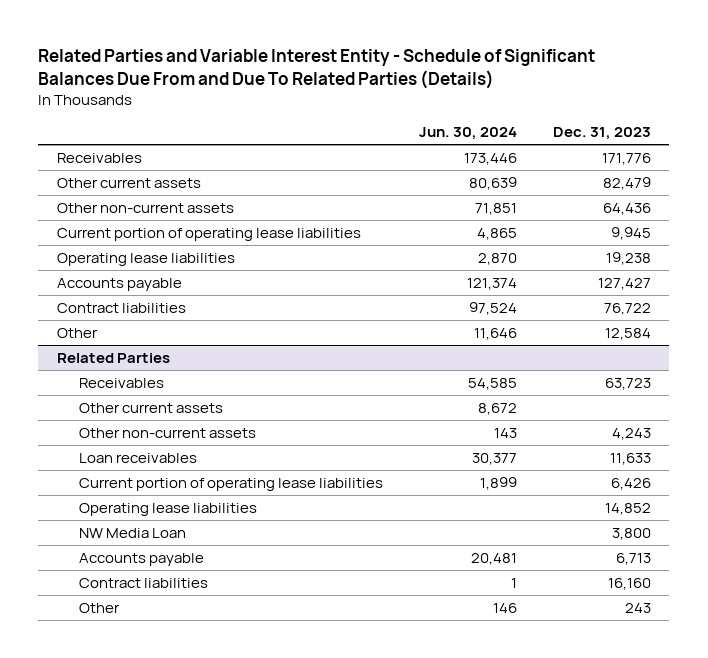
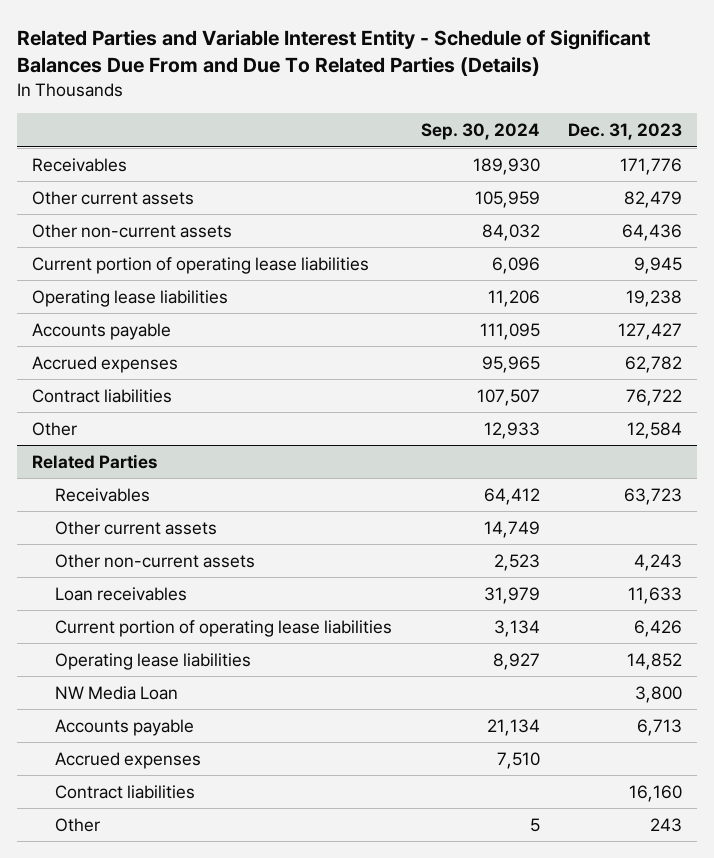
[418,127,517,141] Jun. 30, 2024 -> none
none -> [420,123,540,141] Sep. 30, 2024
none -> [31,355,178,373] Accrued expenses
none -> [55,751,202,769] Accrued expenses

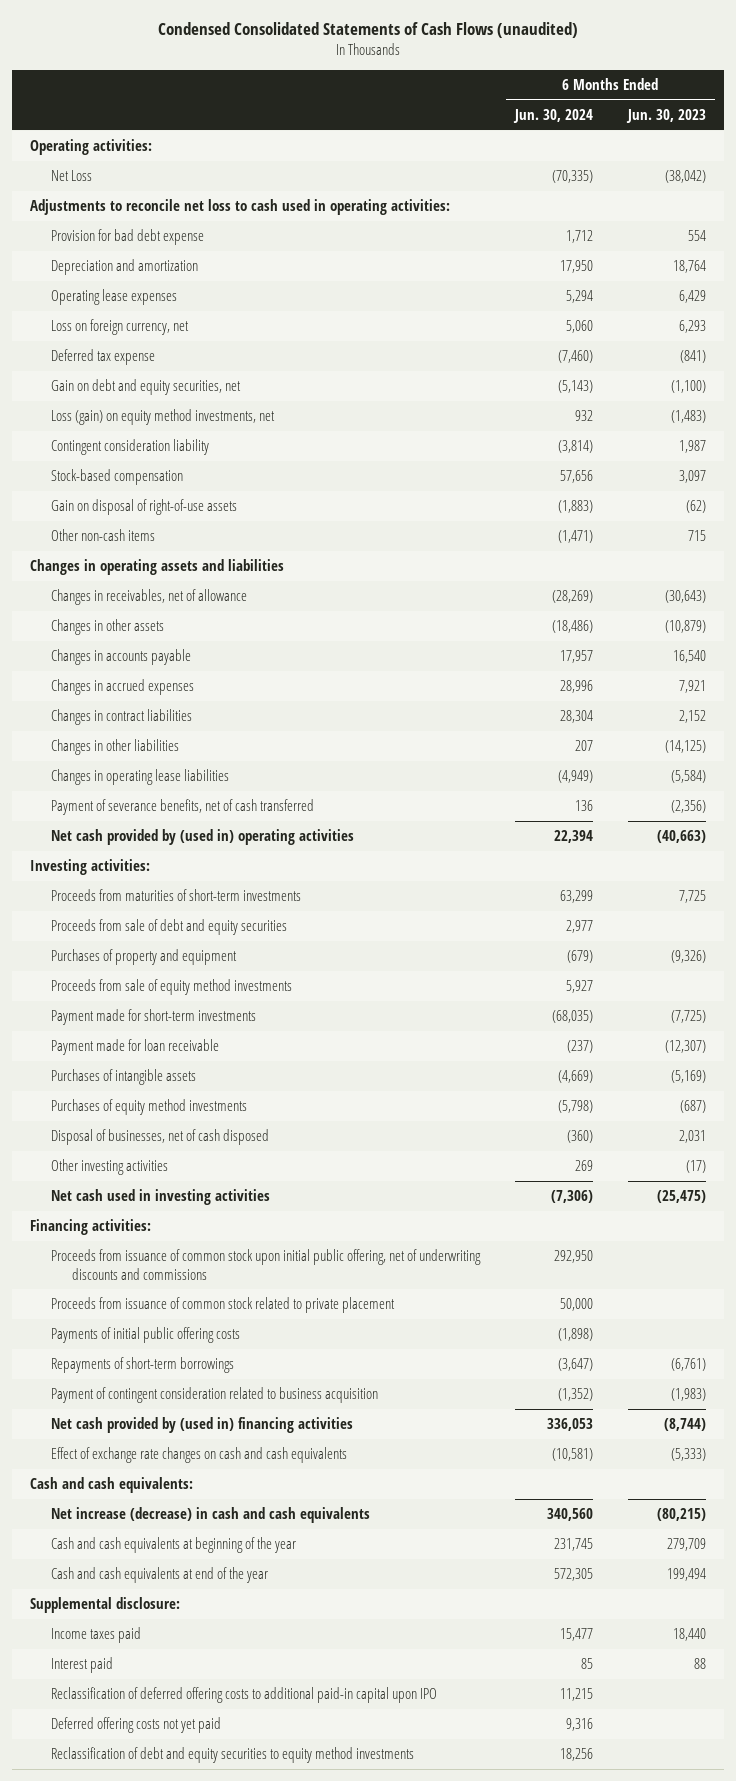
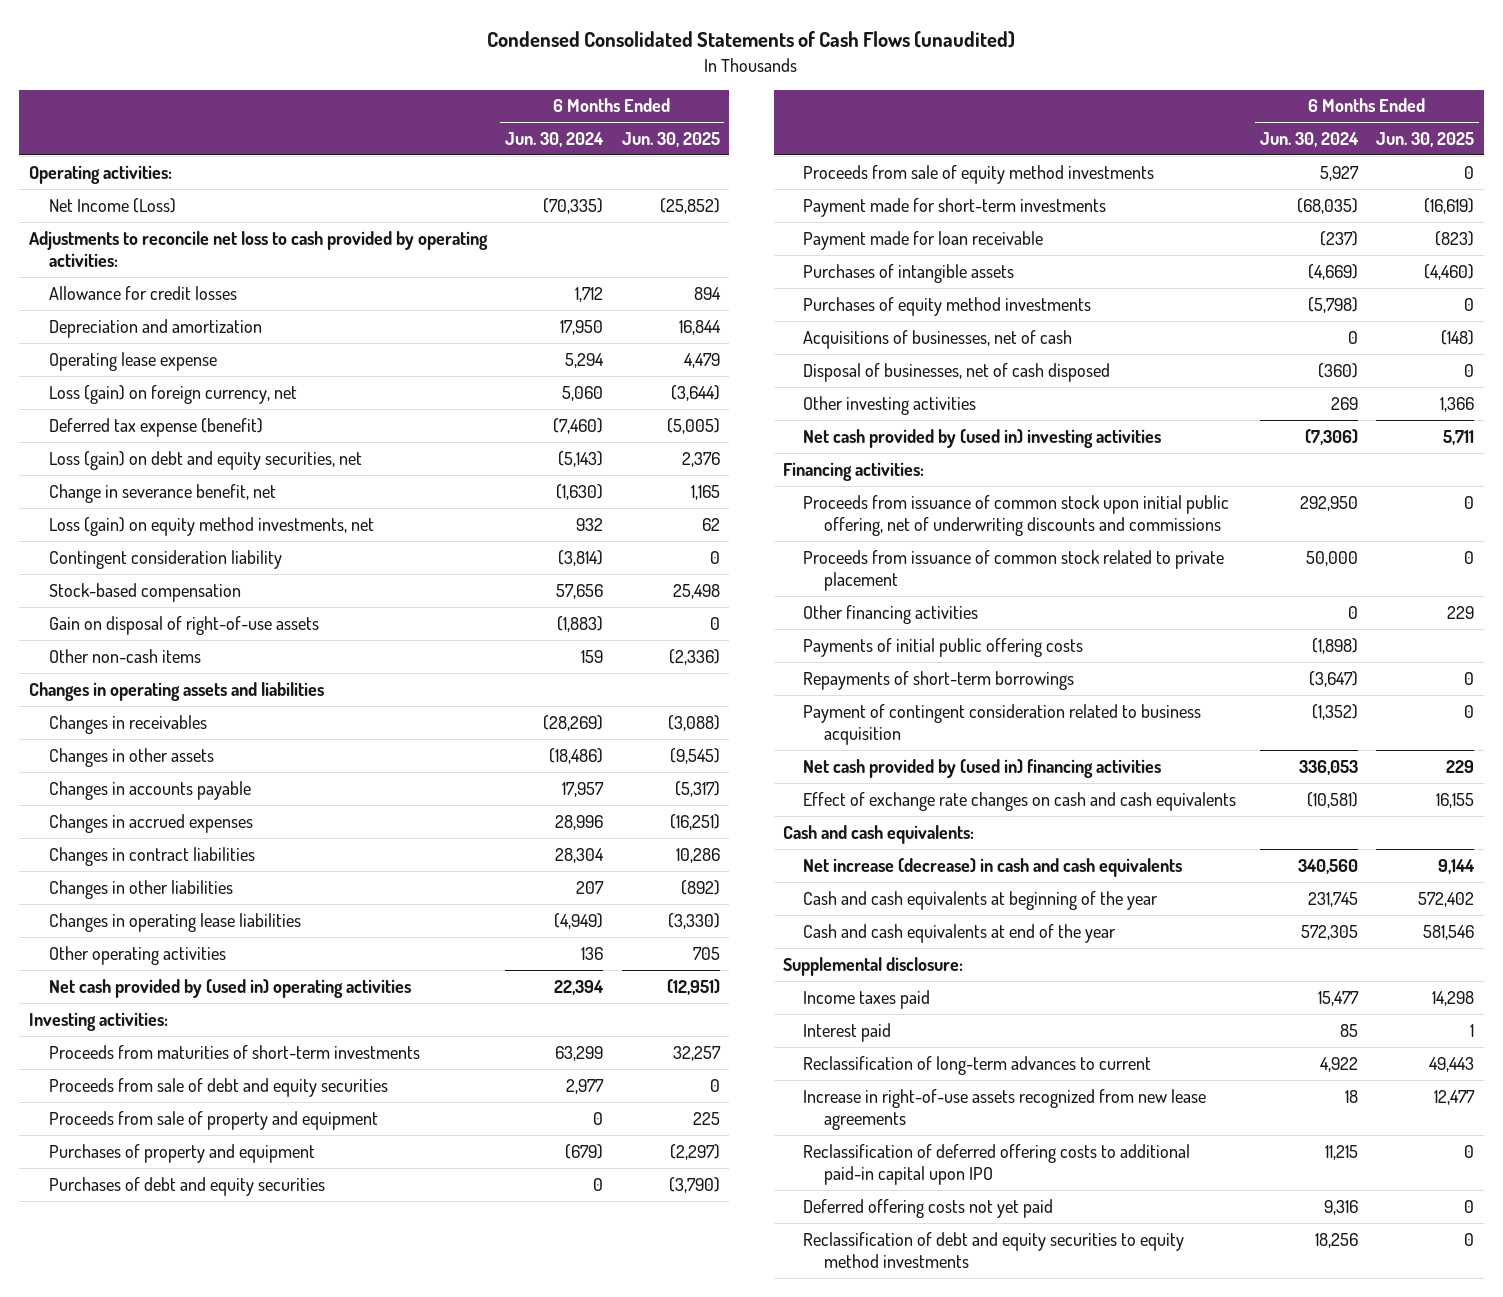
[626,109,707,124] Jun. 30, 2023 -> none
none -> [621,132,720,148] Jun. 30, 2025
[50,170,92,182] Net Loss -> [48,197,176,213] Net Income (Loss)
[29,199,450,216] Adjustments to reconcile net loss to cash used in operating activities: -> [28,230,488,268] Adjustments to reconcile net loss to cash provided by operating activities:
[50,229,204,246] Provision for bad debt expense -> [48,285,237,300] Allowance for credit losses
[50,289,177,306] Operating lease expenses -> [48,351,217,371] Operating lease expense
[50,319,189,336] Loss on foreign currency, net -> [48,384,297,404] Loss (gain) on foreign currency, net
[50,349,155,366] Deferred tax expense -> [48,417,263,437] Deferred tax expense (benefit)
[50,379,241,396] Gain on debt and equity securities, net -> [48,450,362,470] Loss (gain) on debt and equity securities, net
none -> [48,483,276,503] Change in severance benefit, net
[557,530,593,544] (1,471) -> [581,649,604,663] 159
[50,589,247,606] Changes in receivables, net of allowance -> [48,714,207,734] Changes in receivables
[50,799,314,816] Payment of severance benefits, net of cash transferred -> [48,945,226,965] Other operating activities
none -> [48,1110,378,1130] Proceeds from sale of property and equipment
none -> [48,1176,325,1196] Purchases of debt and equity securities
none -> [803,329,1073,349] Acquisitions of businesses, net of cash
[50,1189,270,1206] Net cash used in investing activities -> [803,428,1162,448] Net cash provided by (used in) investing activities
none -> [803,604,979,624] Other financing activities
none -> [803,1055,1152,1075] Reclassification of long-term advances to current
none -> [803,1088,1207,1131] Increase in right-of-use assets recognized from new lease agreements

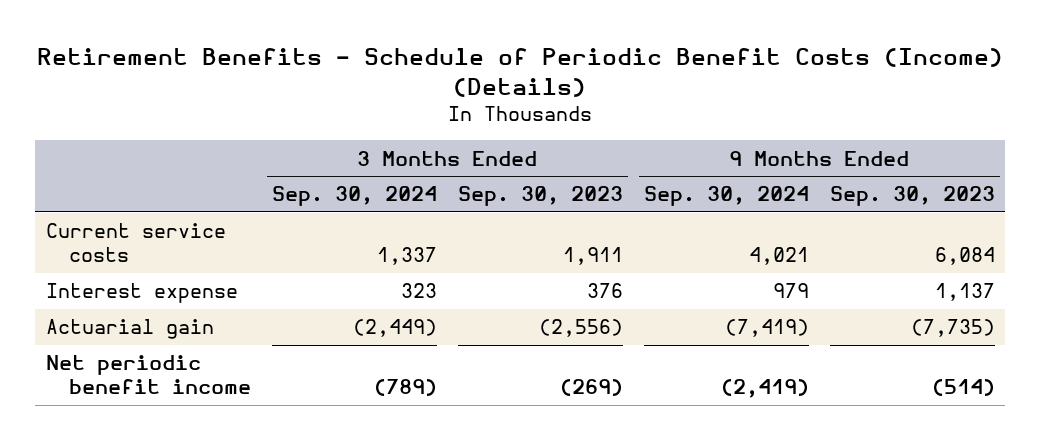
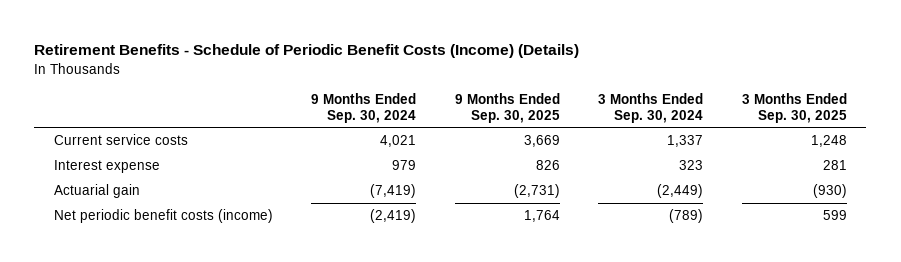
[457,186,623,207] Sep. 30, 2023 -> none
[829,186,995,207] Sep. 30, 2023 -> none
none -> [454,93,560,123] 9 Months Ended Sep. 30, 2025
none -> [742,93,848,123] 3 Months Ended Sep. 30, 2025
[45,355,252,395] Net periodic benefit income -> [53,209,273,224] Net periodic benefit costs (income)

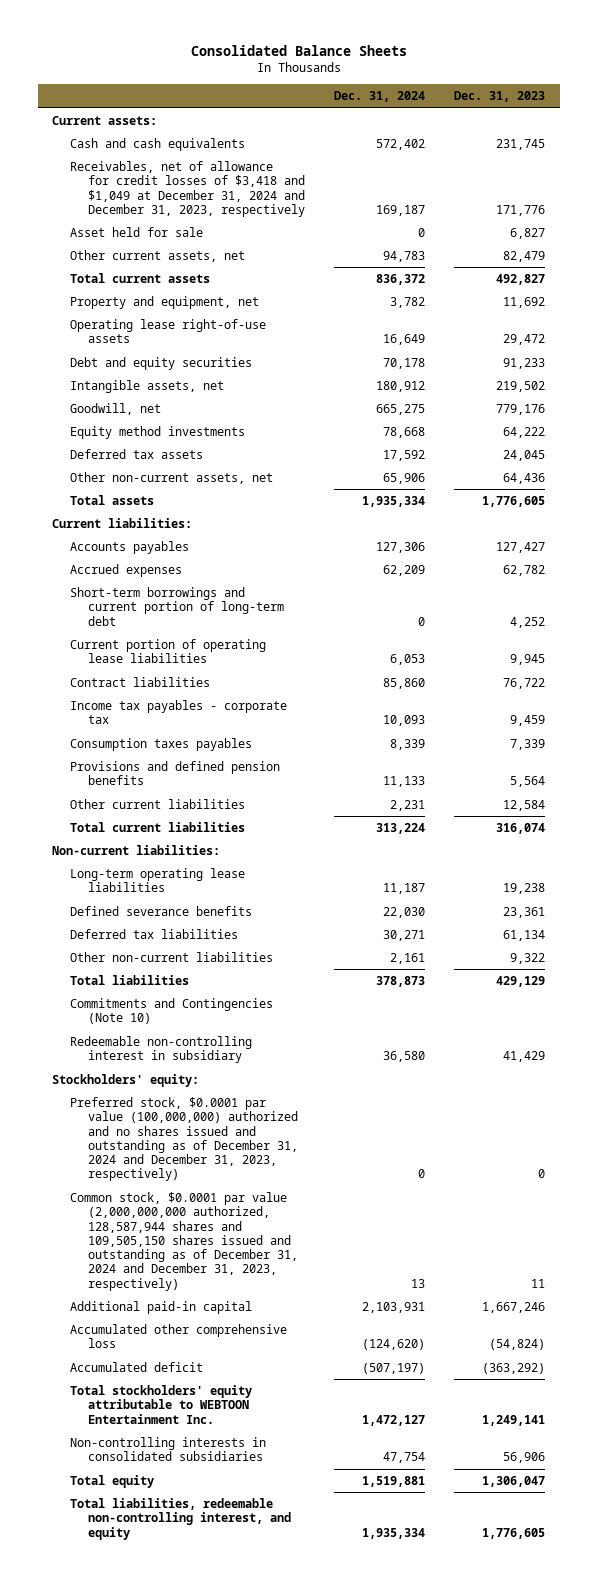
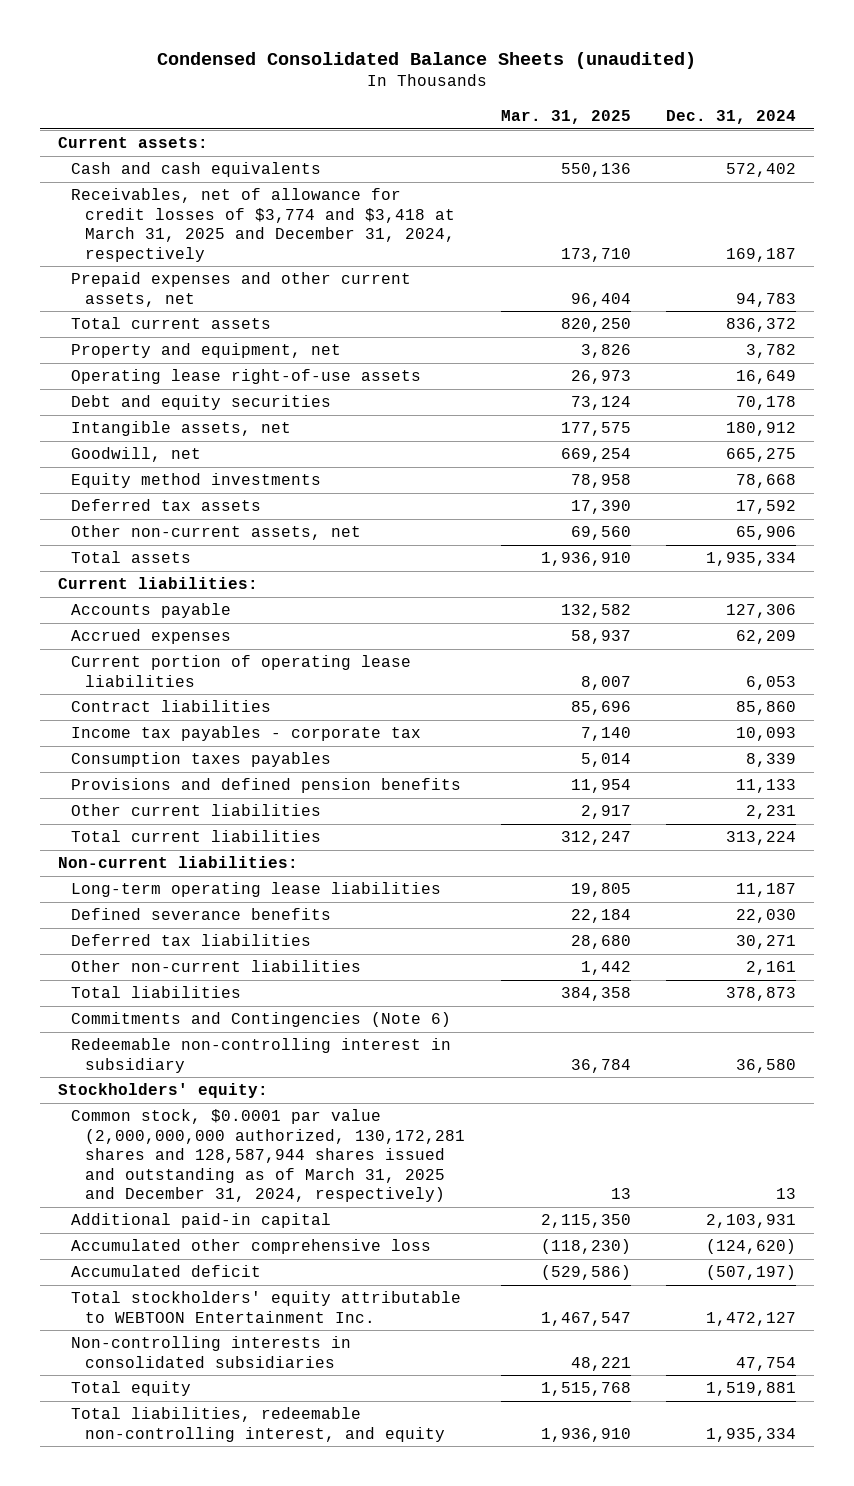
[190,45,407,57] Consolidated Balance Sheets -> [156,51,696,69] Condensed Consolidated Balance Sheets (unaudited)
[454,91,546,103] Dec. 31, 2023 -> none
none -> [500,109,631,124] Mar. 31, 2025
[70,226,204,237] Asset held for sale -> none
[70,160,306,217] Receivables, net of allowance for credit losses of $3,418 and $1,049 at December 31, 2024 and December 31, 2023, respectively -> [71,188,456,262] Receivables, net of allowance for credit losses of $3,774 and $3,418 at March 31, 2025 and December 31, 2024, respectively
[70,249,246,262] Other current assets, net -> [71,272,412,307] Prepaid expenses and other current assets, net
[70,540,190,554] Accounts payables -> [71,603,232,619] Accounts payable
[70,586,285,626] Short-term borrowings and current portion of long-term debt -> none
[70,997,274,1025] Commitments and Contingencies (Note 10) -> [71,1012,452,1028] Commitments and Contingencies (Note 6)
[70,1096,299,1182] Preferred stock, $0.0001 par value (100,000,000) authorized and no shares issued and outstanding as of December 31, 2024 and December 31, 2023, respectively) -> none
[70,1191,299,1291] Common stock, $0.0001 par value (2,000,000,000 authorized, 128,587,944 shares and 109,505,150 shares issued and outstanding as of December 31, 2024 and December 31, 2023, respectively) -> [71,1109,466,1203] Common stock, $0.0001 par value (2,000,000,000 authorized, 130,172,281 shares and 128,587,944 shares issued and outstanding as of March 31, 2025 and December 31, 2024, respectively)

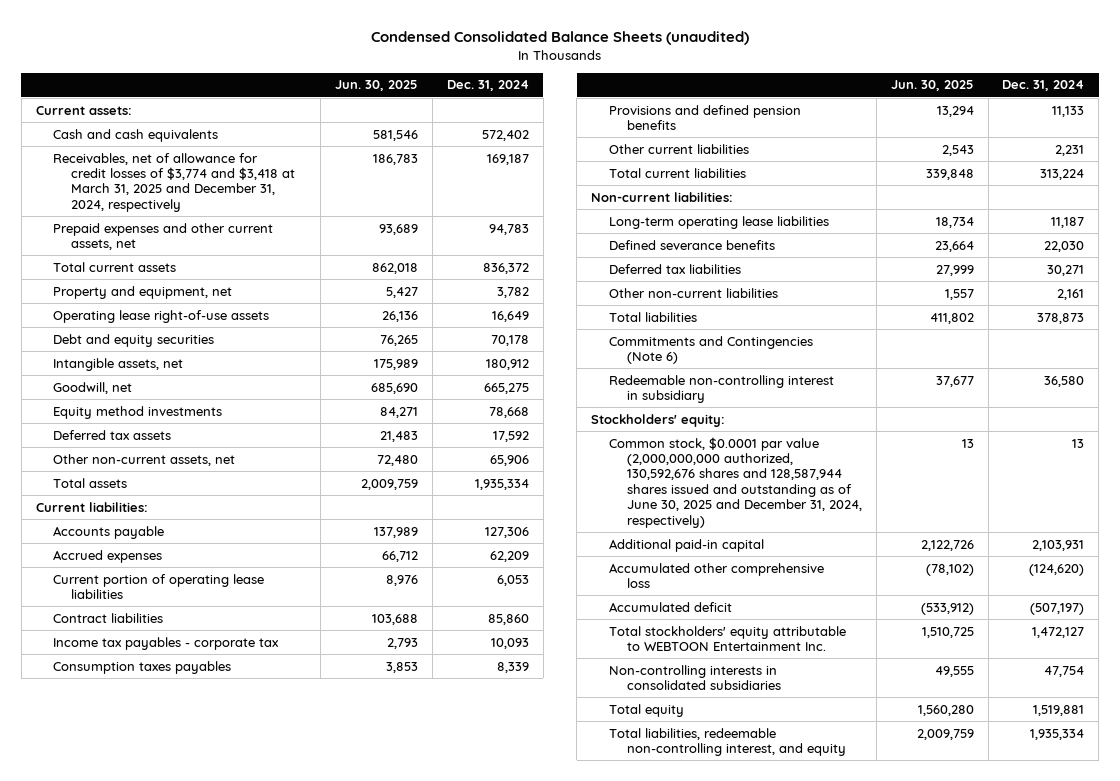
[500,109,631,124] Mar. 31, 2025 -> none
none -> [335,80,419,92] Jun. 30, 2025
[71,1109,466,1203] Common stock, $0.0001 par value (2,000,000,000 authorized, 130,172,281 shares and 128,587,944 shares issued and outstanding as of March 31, 2025 and December 31, 2024, respectively) -> [608,436,862,528] Common stock, $0.0001 par value (2,000,000,000 authorized, 130,592,676 shares and 128,587,944 shares issued and outstanding as of June 30, 2025 and December 31, 2024, respectively)

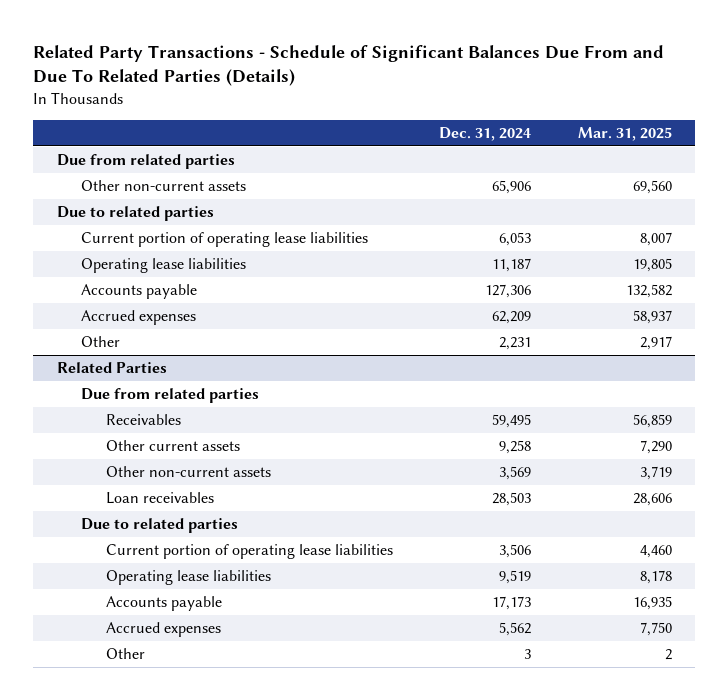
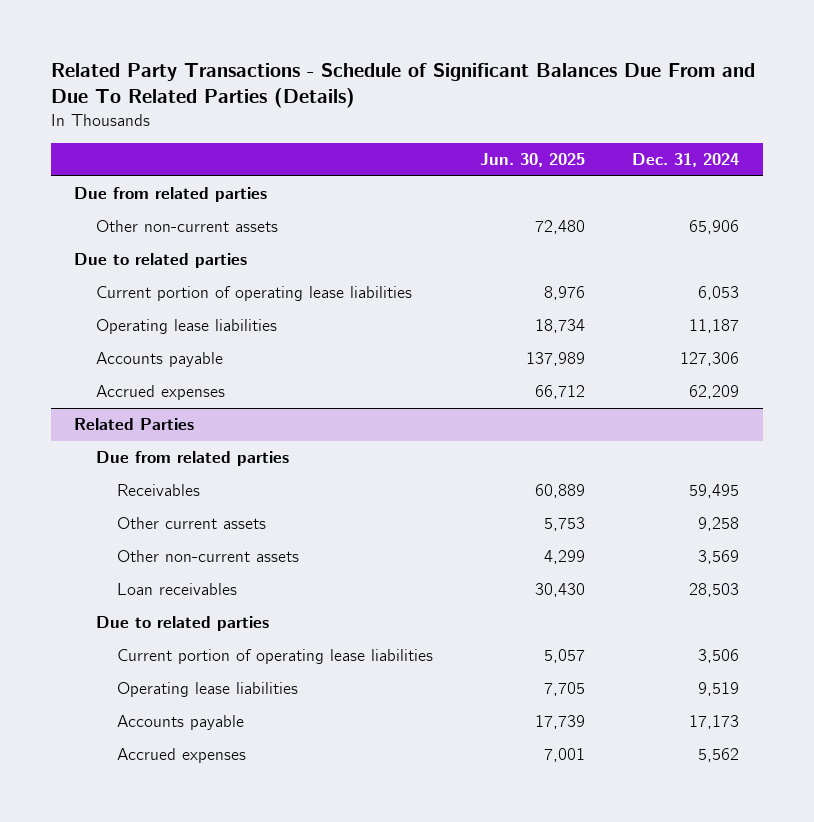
[577,127,672,142] Mar. 31, 2025 -> none
none -> [480,153,586,168] Jun. 30, 2025
[81,336,121,348] Other -> none
[105,648,145,660] Other -> none

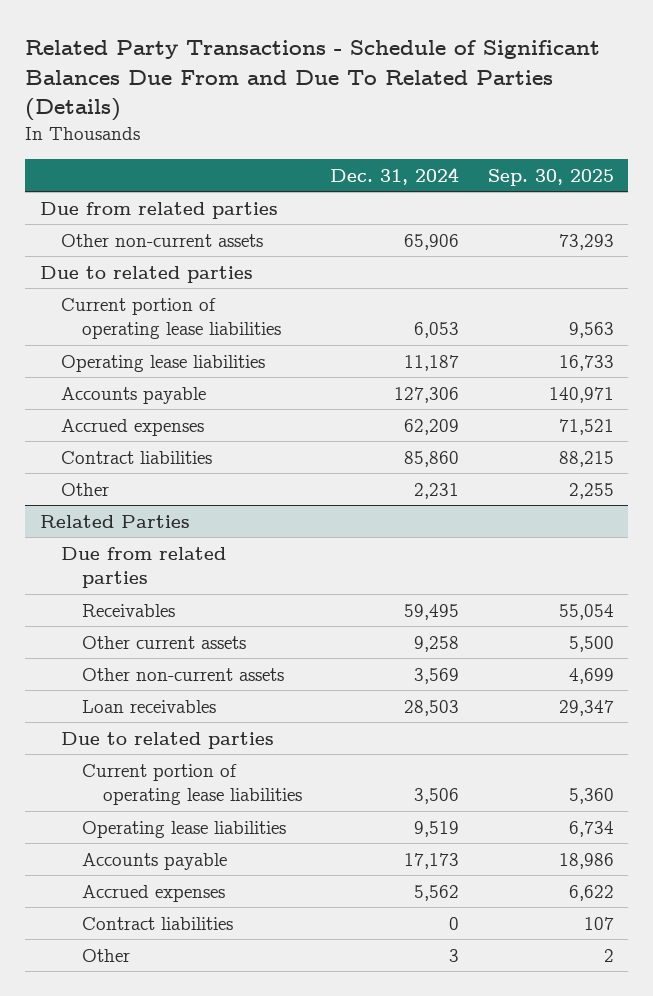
[480,153,586,168] Jun. 30, 2025 -> none
none -> [487,168,614,186] Sep. 30, 2025
none -> [60,450,212,464] Contract liabilities
none -> [60,482,109,496] Other
none -> [81,916,233,930] Contract liabilities
none -> [81,948,130,962] Other

